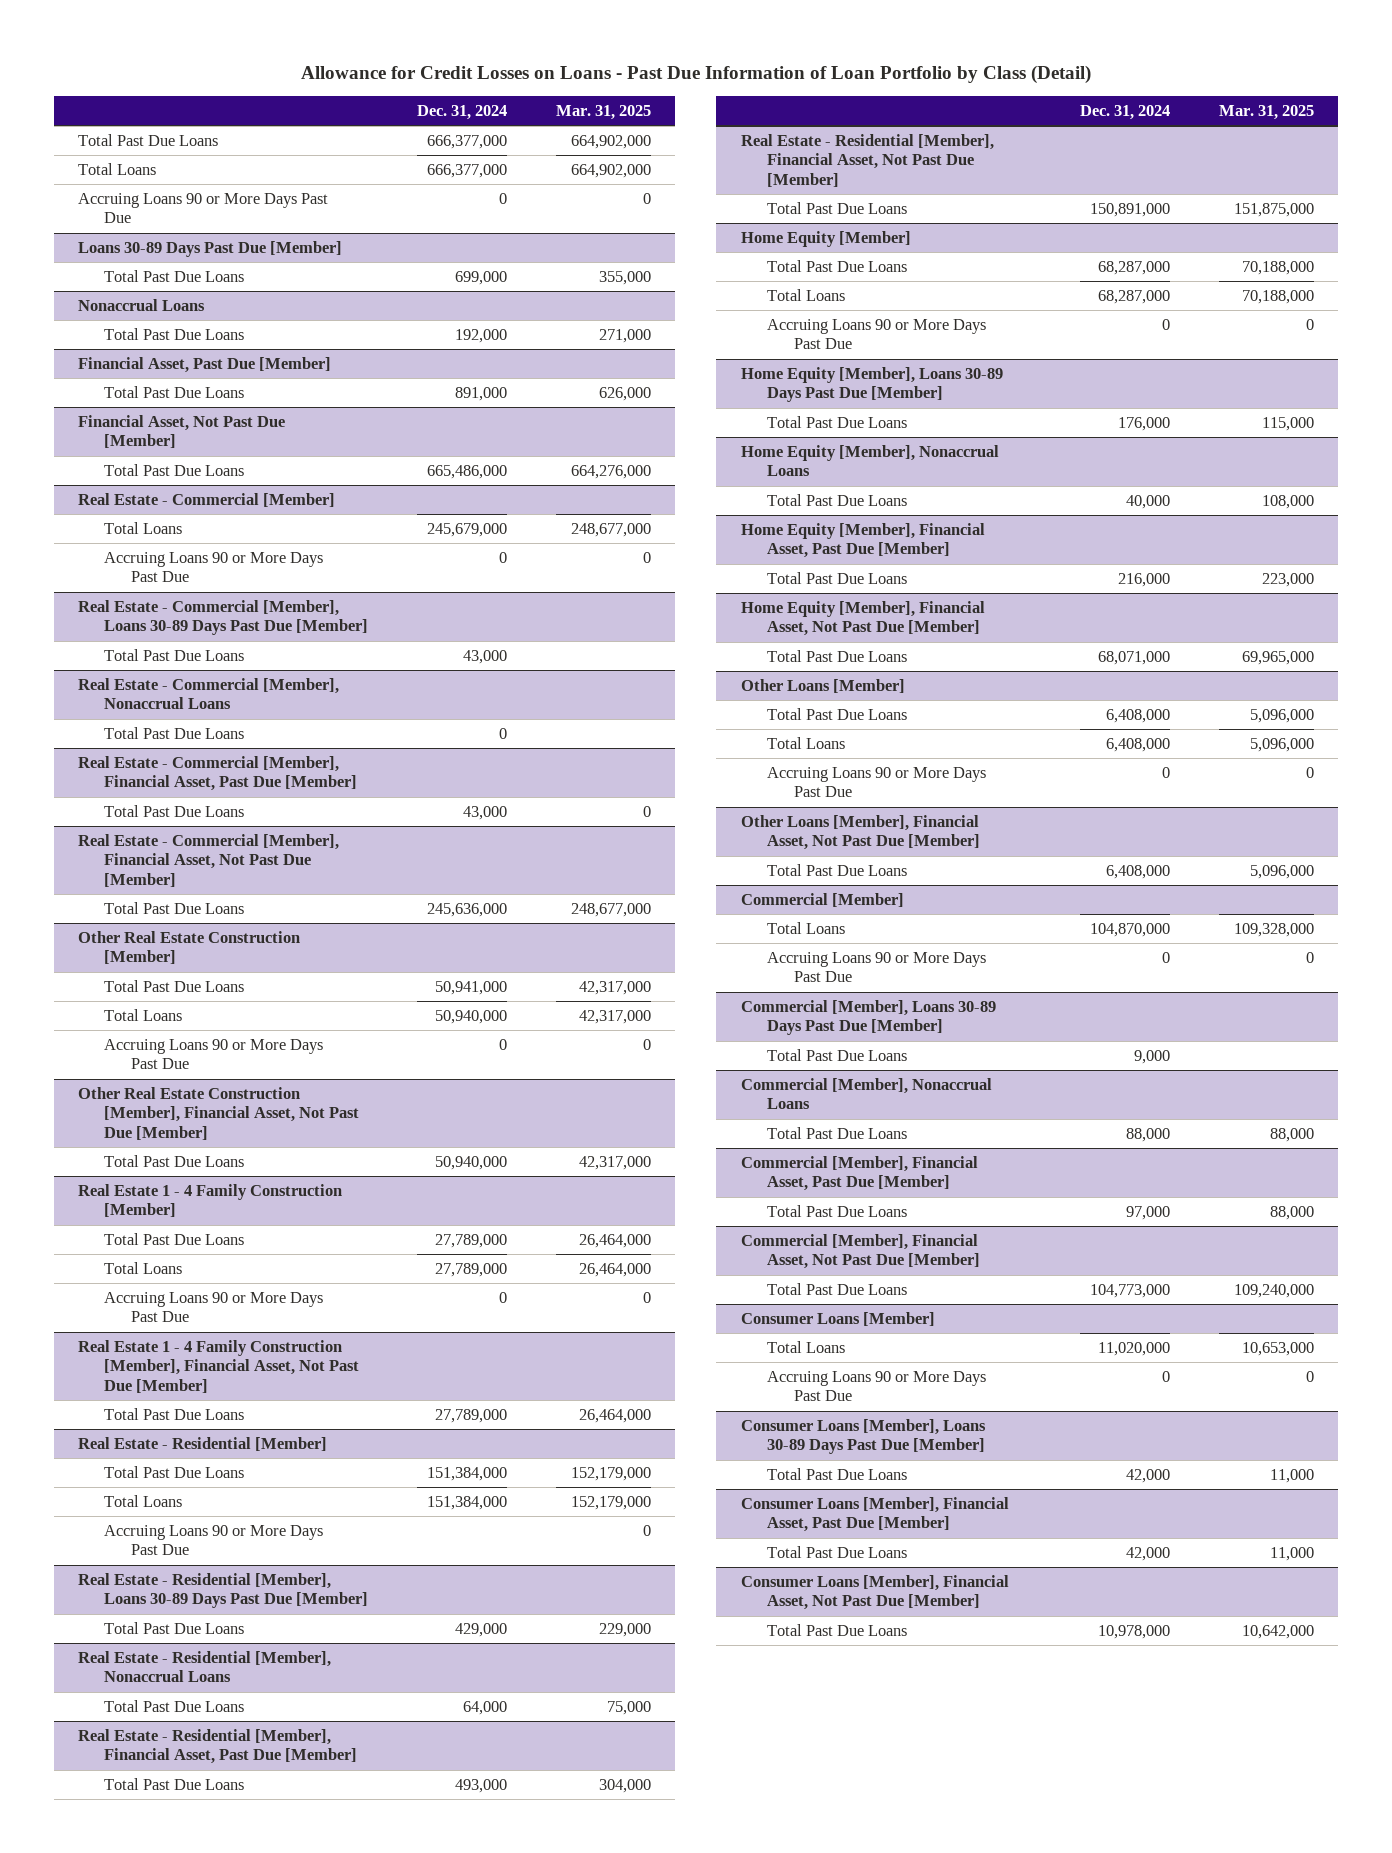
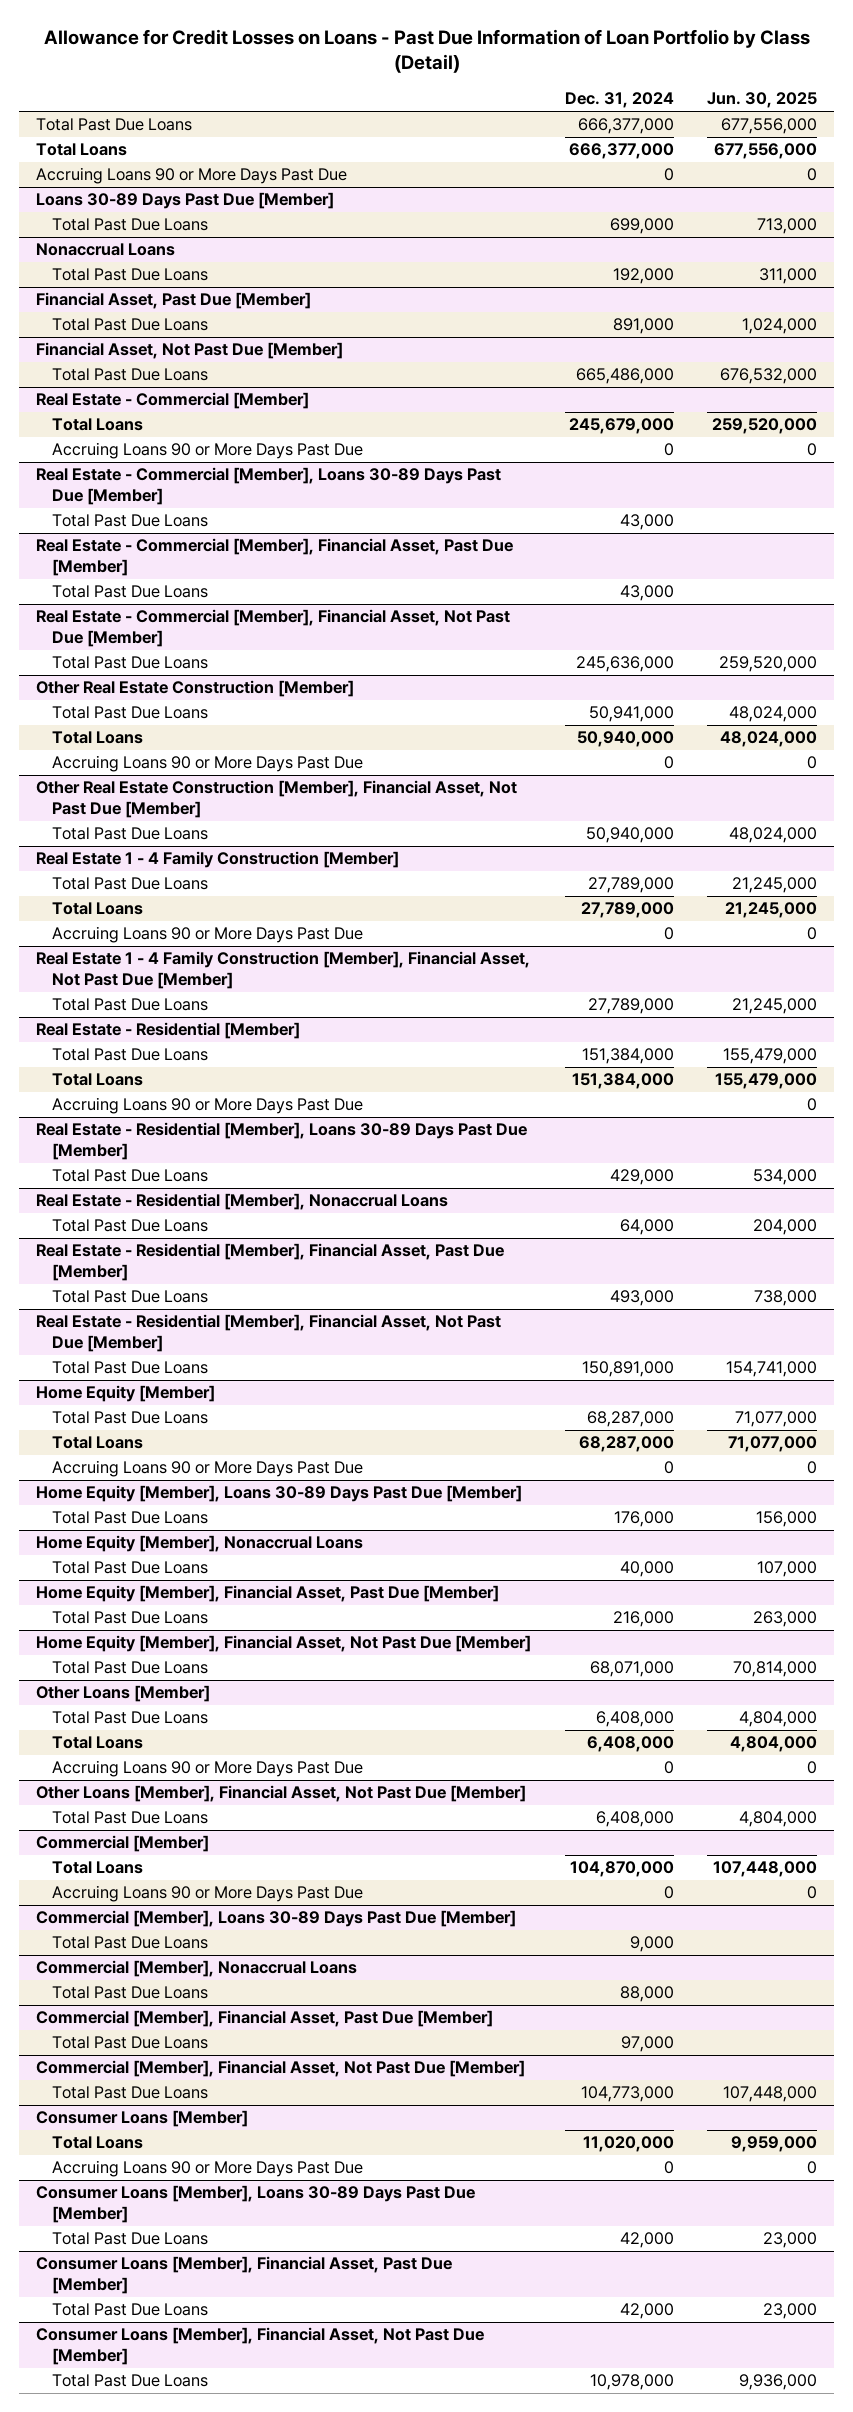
[555,104,651,120] Mar. 31, 2025 -> none
none -> [707,92,818,109] Jun. 30, 2025
[78,678,340,710] Real Estate - Commercial [Member], Nonaccrual Loans -> none
[104,727,245,740] Total Past Due Loans -> none

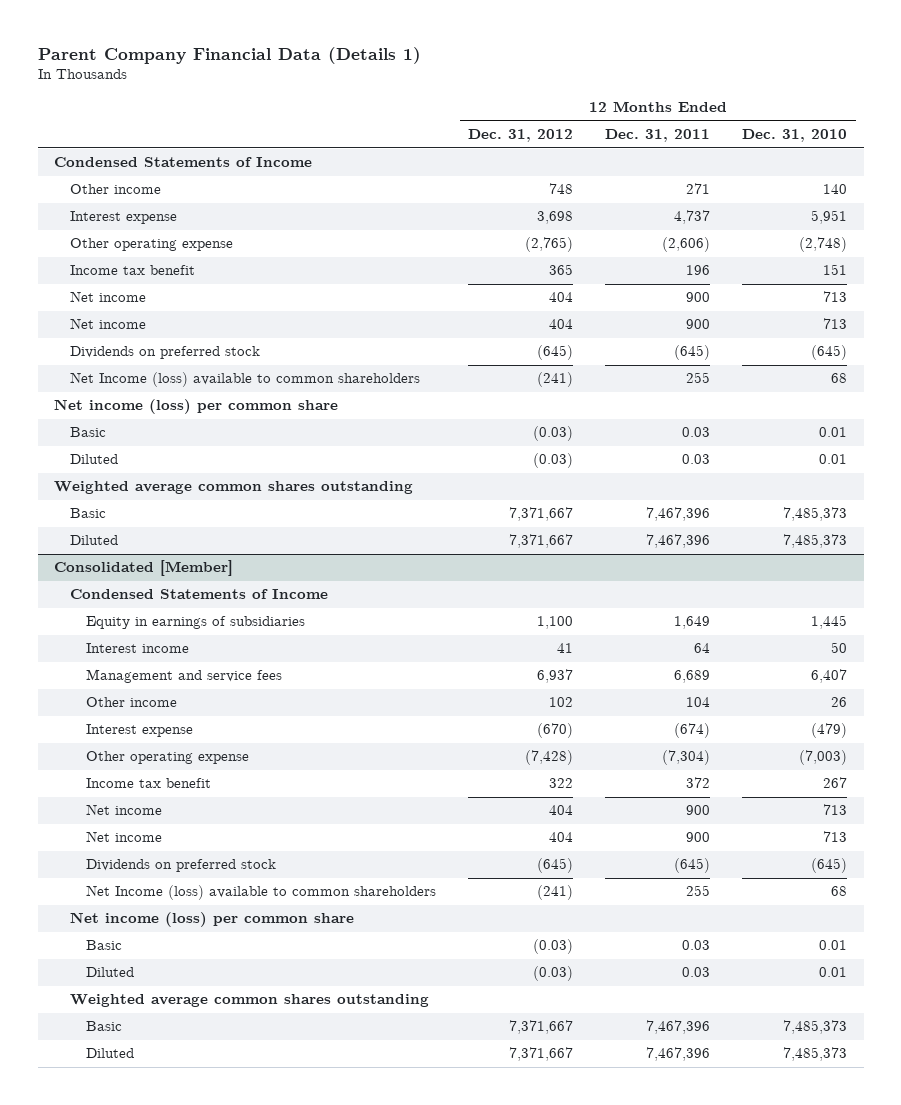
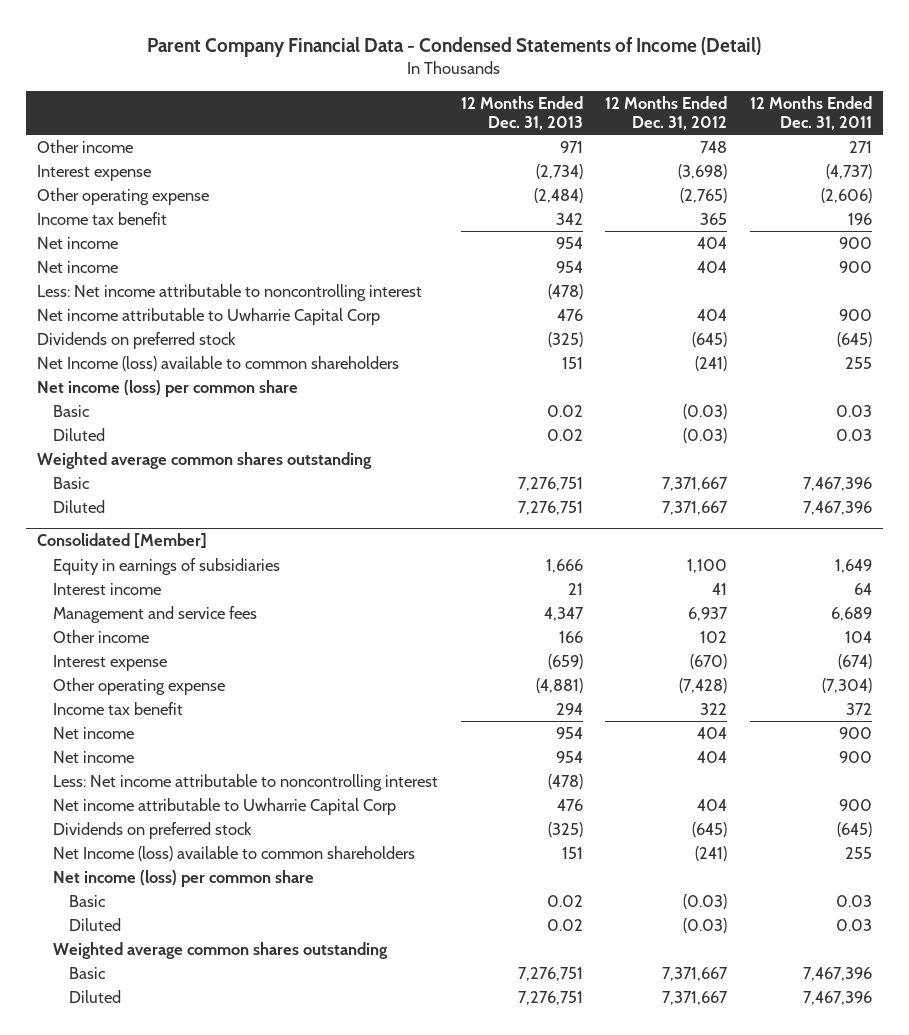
[37,46,421,64] Parent Company Financial Data (Details 1) -> [147,36,762,57] Parent Company Financial Data - Condensed Statements of Income (Detail)
[742,129,848,143] Dec. 31, 2010 -> none
none -> [460,95,583,131] 12 Months Ended Dec. 31, 2013
[53,157,312,168] Condensed Statements of Income -> none
[536,211,573,225] 3,698 -> [678,163,728,179] (3,698)
[674,210,711,225] 4,737 -> [825,163,872,179] (4,737)
none -> [37,283,423,301] Less: Net income attributable to noncontrolling interest
none -> [37,307,381,325] Net income attributable to Uwharrie Capital Corp
[69,589,328,600] Condensed Statements of Income -> none
none -> [53,773,439,791] Less: Net income attributable to noncontrolling interest
none -> [53,797,397,815] Net income attributable to Uwharrie Capital Corp

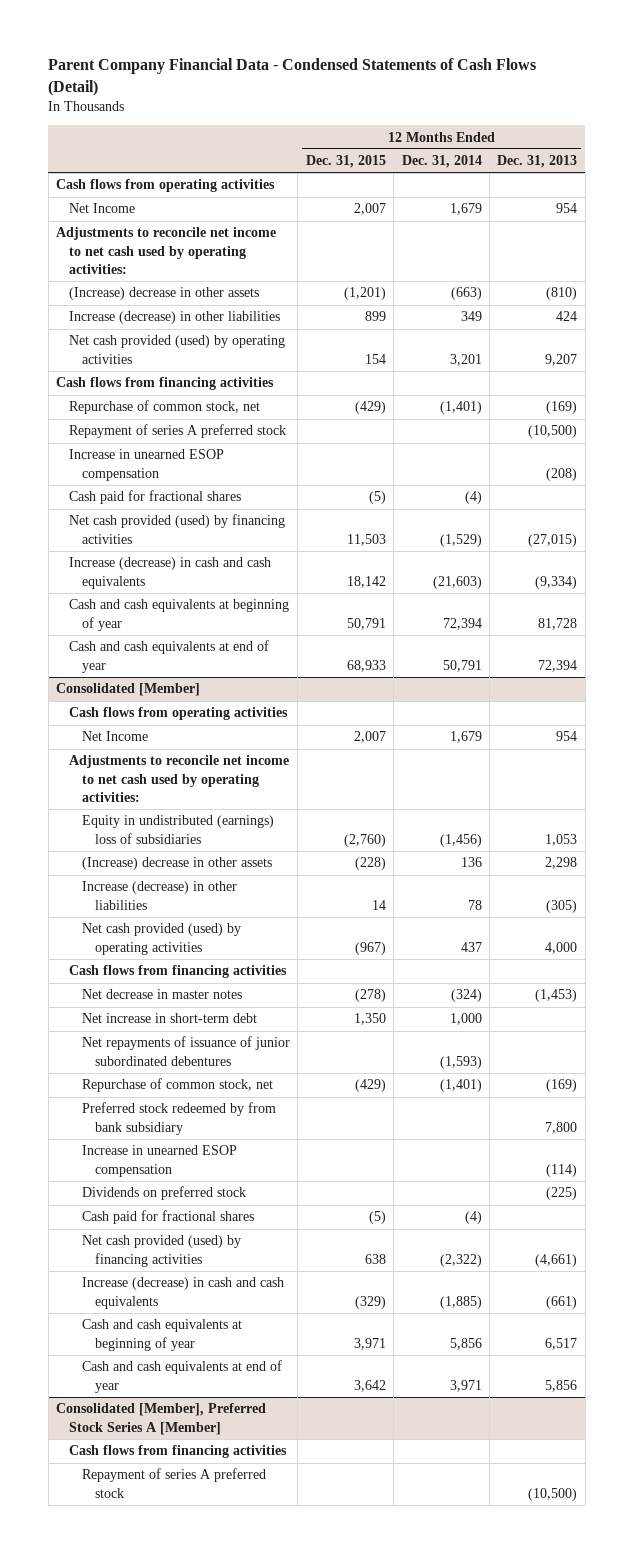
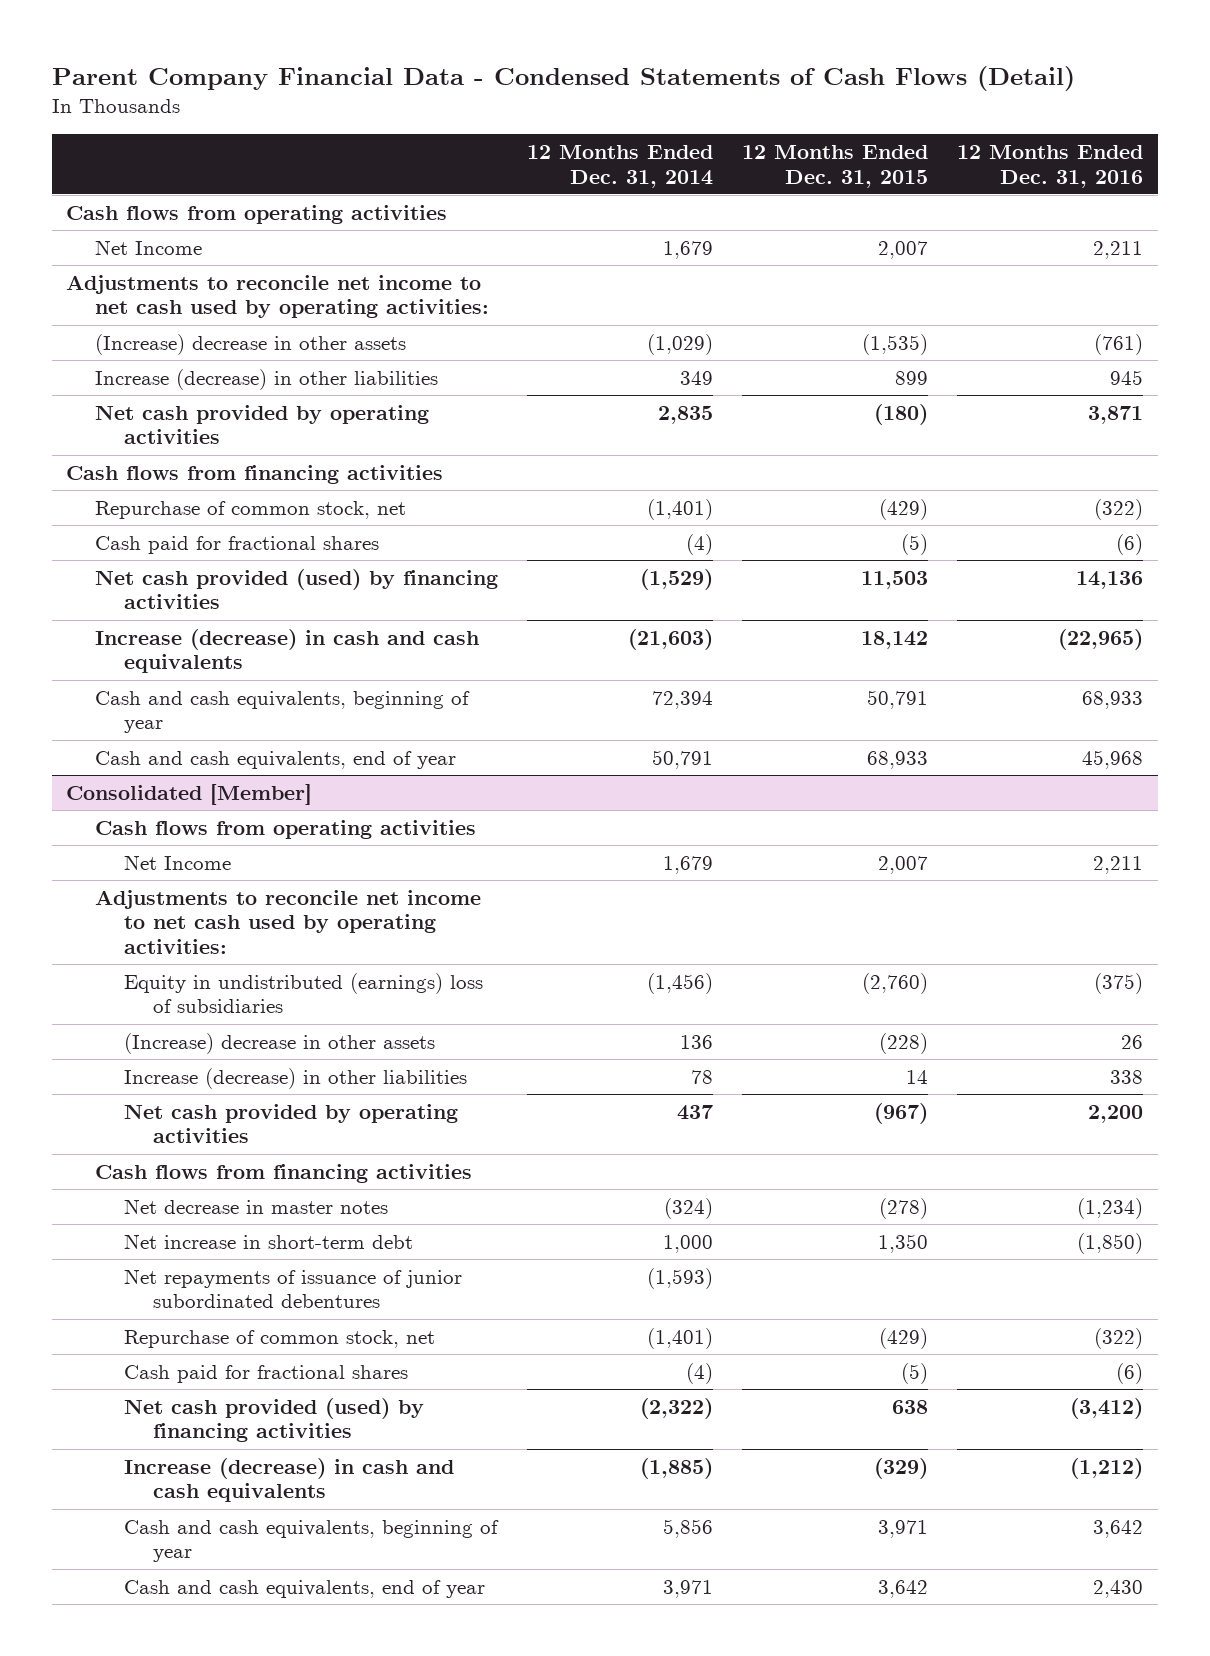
[497,155,578,169] Dec. 31, 2013 -> none
none -> [957,145,1144,188] 12 Months Ended Dec. 31, 2016
[343,287,386,301] (1,201) -> [862,333,929,355] (1,535)
[450,287,482,301] (663) -> [647,333,714,355] (1,029)
[69,335,286,364] Net cash provided (used) by operating activities -> [95,404,430,445] Net cash provided by operating activities
[364,353,386,364] 154 -> [874,403,929,425] (180)
[449,353,482,366] 3,201 -> [658,405,714,424] 2,835
[69,424,287,439] Repayment of series A preferred stock -> none
[69,449,225,481] Increase in unearned ESOP compensation -> none
[69,599,290,631] Cash and cash equivalents at beginning of year -> [95,690,471,734] Cash and cash equivalents, beginning of year
[69,640,270,673] Cash and cash equivalents at end of year -> [95,750,457,769] Cash and cash equivalents, end of year
[81,923,241,955] Net cash provided (used) by operating activities -> [124,1103,459,1144] Net cash provided by operating activities
[81,1102,276,1135] Preferred stock redeemed by from bank subsidiary -> none
[81,1145,237,1177] Increase in unearned ESOP compensation -> none
[81,1186,246,1201] Dividends on preferred stock -> none
[56,1403,267,1435] Consolidated [Member], Preferred Stock Series A [Member] -> none
[69,1445,288,1459] Cash flows from financing activities -> none
[81,1468,266,1498] Repayment of series A preferred stock -> none
[81,1319,242,1351] Cash and cash equivalents at beginning of year -> [124,1519,500,1563] Cash and cash equivalents, beginning of year
[81,1360,282,1393] Cash and cash equivalents at end of year -> [124,1579,486,1598] Cash and cash equivalents, end of year

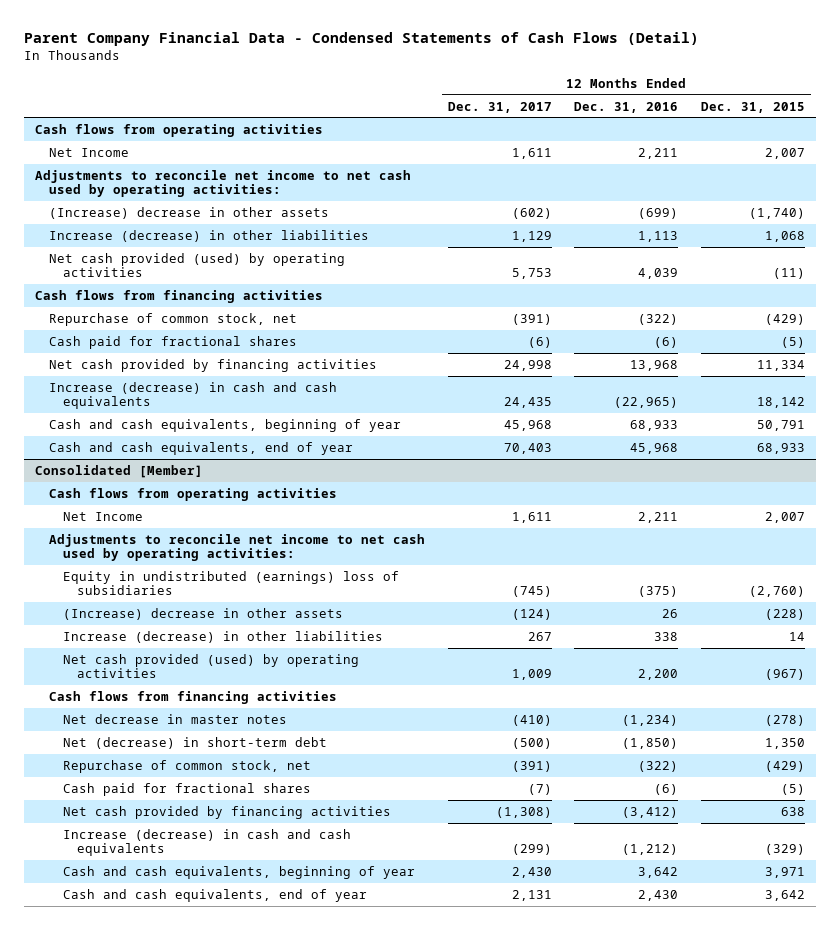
[527,145,714,188] 12 Months Ended Dec. 31, 2014 -> none
none -> [447,101,552,113] Dec. 31, 2017
[862,333,929,355] (1,535) -> [748,207,805,219] (1,740)
[1094,333,1144,355] (761) -> [638,207,679,219] (699)
[895,370,929,385] 899 -> [764,230,805,242] 1,068
[1110,369,1144,385] 945 -> [638,230,679,242] 1,113
[95,404,430,445] Net cash provided by operating activities -> [49,252,346,278] Net cash provided (used) by operating activities
[874,403,929,425] (180) -> [772,268,805,280] (11)
[1088,405,1144,424] 3,871 -> [638,268,679,280] 4,039
[95,568,499,610] Net cash provided (used) by financing activities -> [49,358,378,372] Net cash provided by financing activities
[861,570,929,589] 11,503 -> [756,359,805,371] 11,334
[1076,570,1144,589] 14,136 -> [630,359,679,371] 13,968
[124,1103,459,1144] Net cash provided by operating activities -> [62,653,359,679] Net cash provided (used) by operating activities
[124,1268,463,1309] Net repayments of issuance of junior subordinated debentures -> none
[124,1233,414,1249] Net increase in short-term debt -> [62,736,327,749] Net (decrease) in short-term debt
[124,1397,425,1443] Net cash provided (used) by financing activities -> [62,805,391,819] Net cash provided by financing activities

